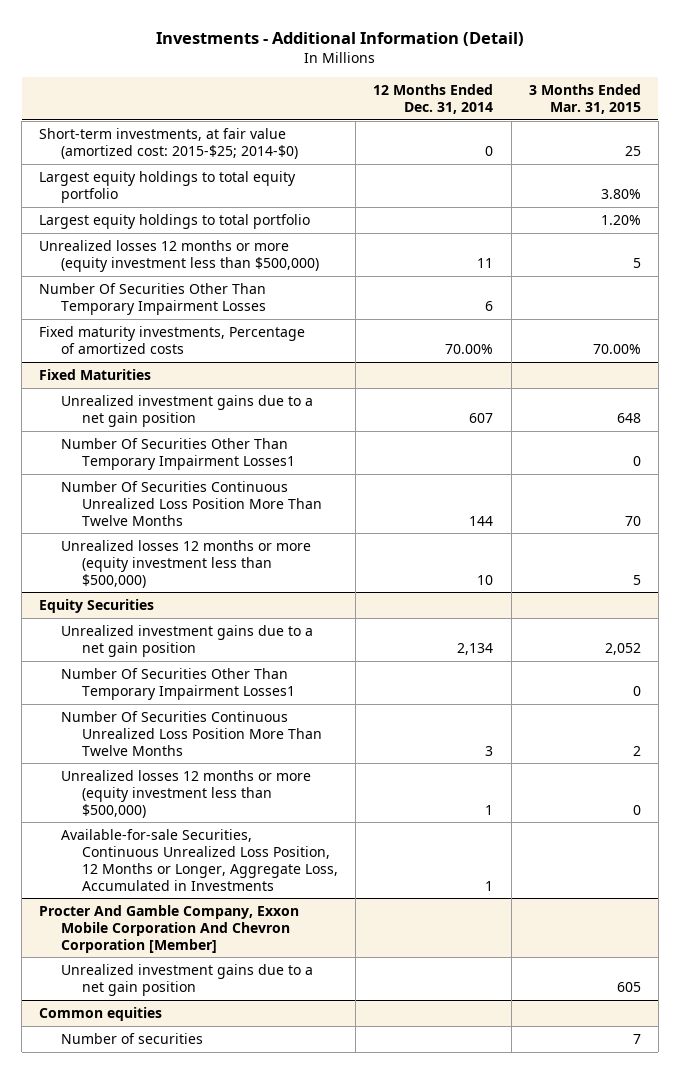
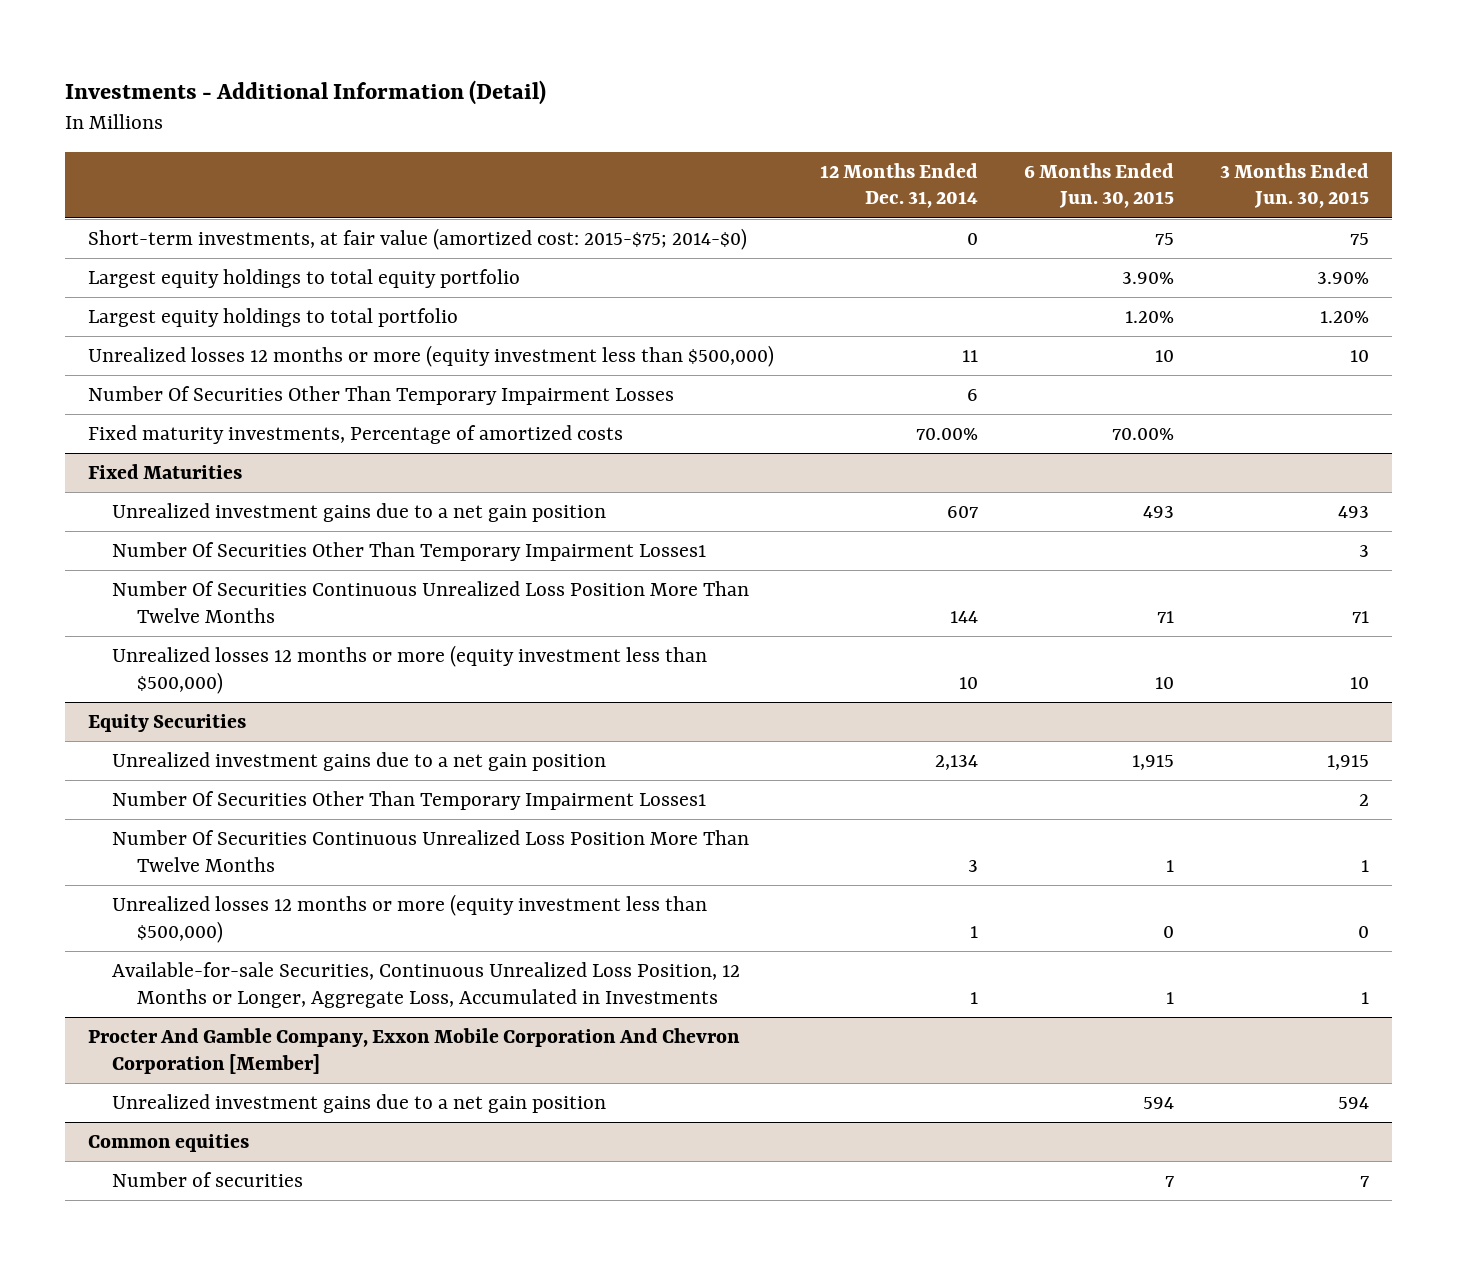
[528,84,641,114] 3 Months Ended Mar. 31, 2015 -> none
none -> [1024,162,1175,209] 6 Months Ended Jun. 30, 2015
none -> [1220,162,1370,209] 3 Months Ended Jun. 30, 2015
[39,127,298,159] Short-term investments, at fair value (amortized cost: 2015-$25; 2014-$0) -> [87,227,747,250] Short-term investments, at fair value (amortized cost: 2015-$75; 2014-$0)

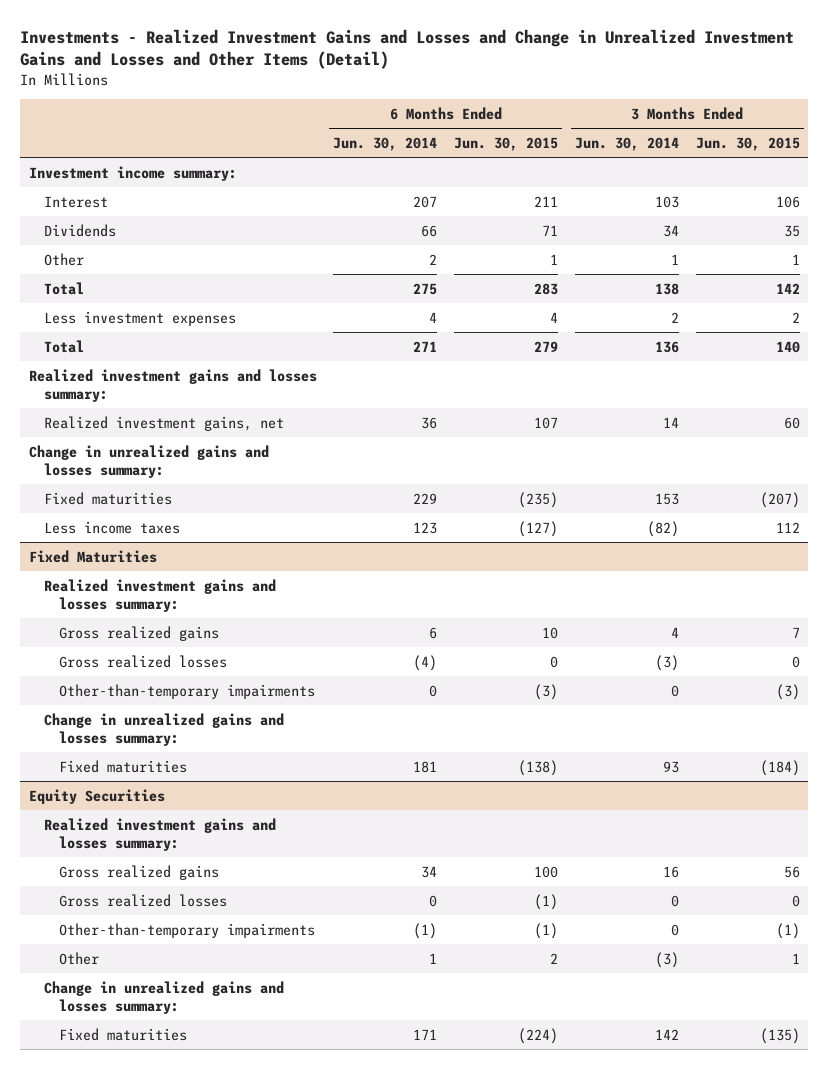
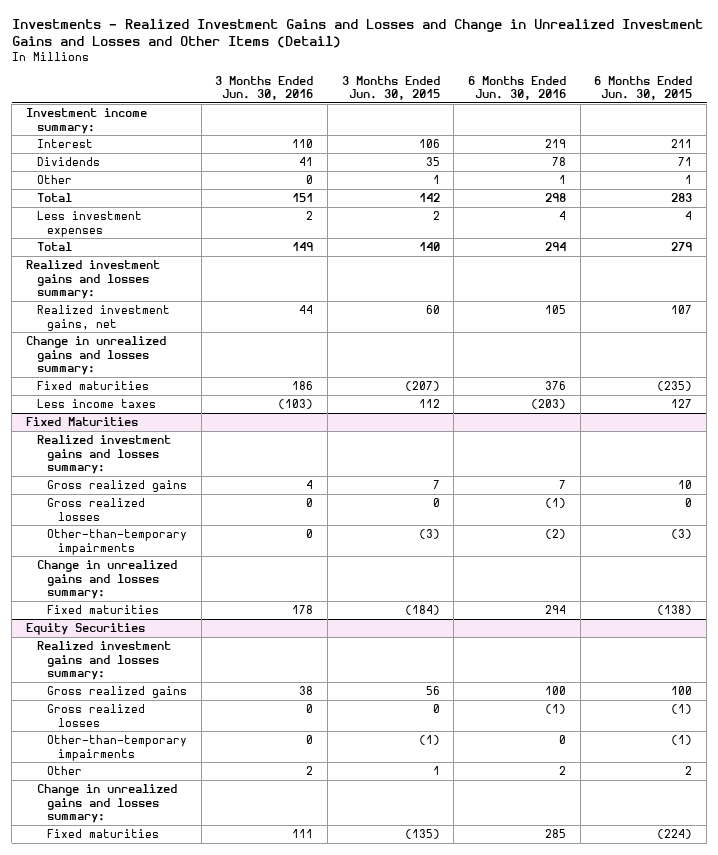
[333,136,438,151] Jun. 30, 2014 -> none
[574,136,679,151] Jun. 30, 2014 -> none
none -> [215,75,314,101] 3 Months Ended Jun. 30, 2016
none -> [468,75,567,101] 6 Months Ended Jun. 30, 2016
[518,520,559,537] (127) -> [671,399,693,409] 127

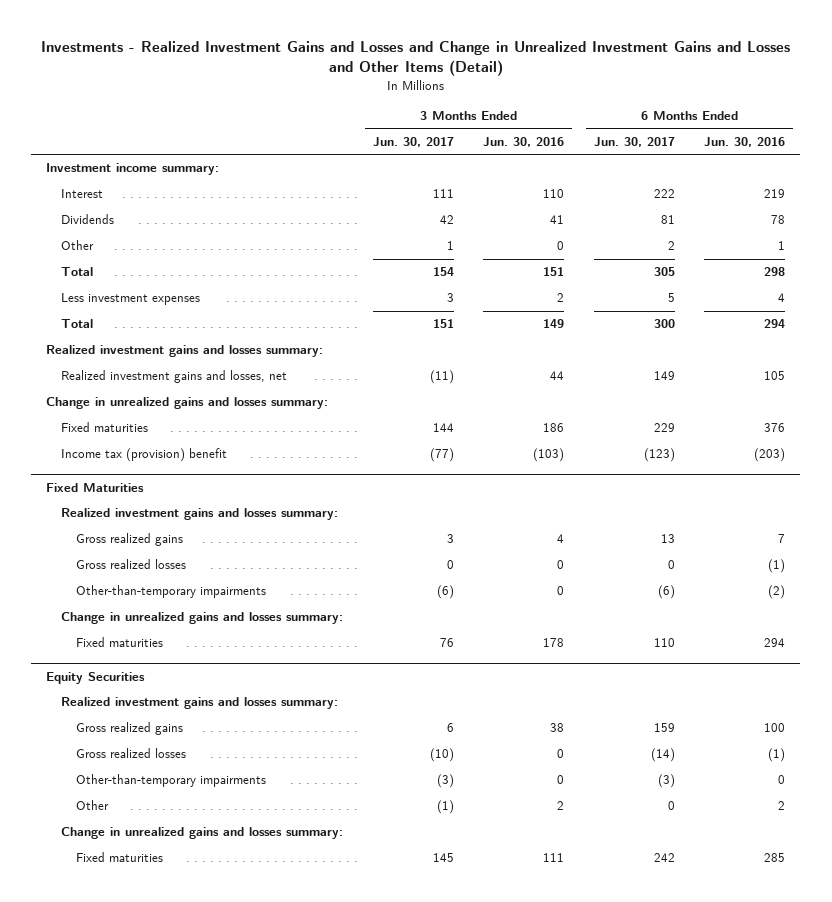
[341,75,440,101] 3 Months Ended Jun. 30, 2015 -> none
[594,75,693,101] 6 Months Ended Jun. 30, 2015 -> none
none -> [372,136,454,147] Jun. 30, 2017
none -> [593,136,675,147] Jun. 30, 2017
[36,305,170,331] Realized investment gains, net -> [61,370,288,384] Realized investment gains and losses, net
[36,399,156,409] Less income taxes -> [61,448,228,463] Income tax (provision) benefit

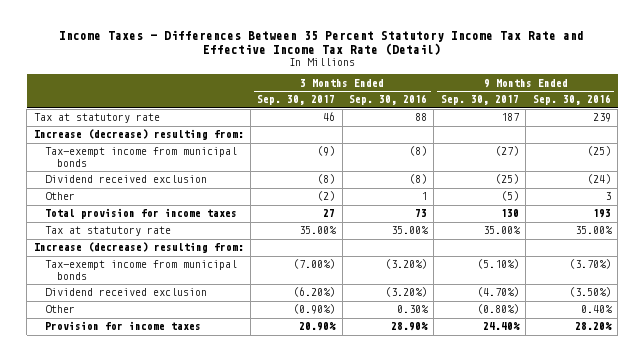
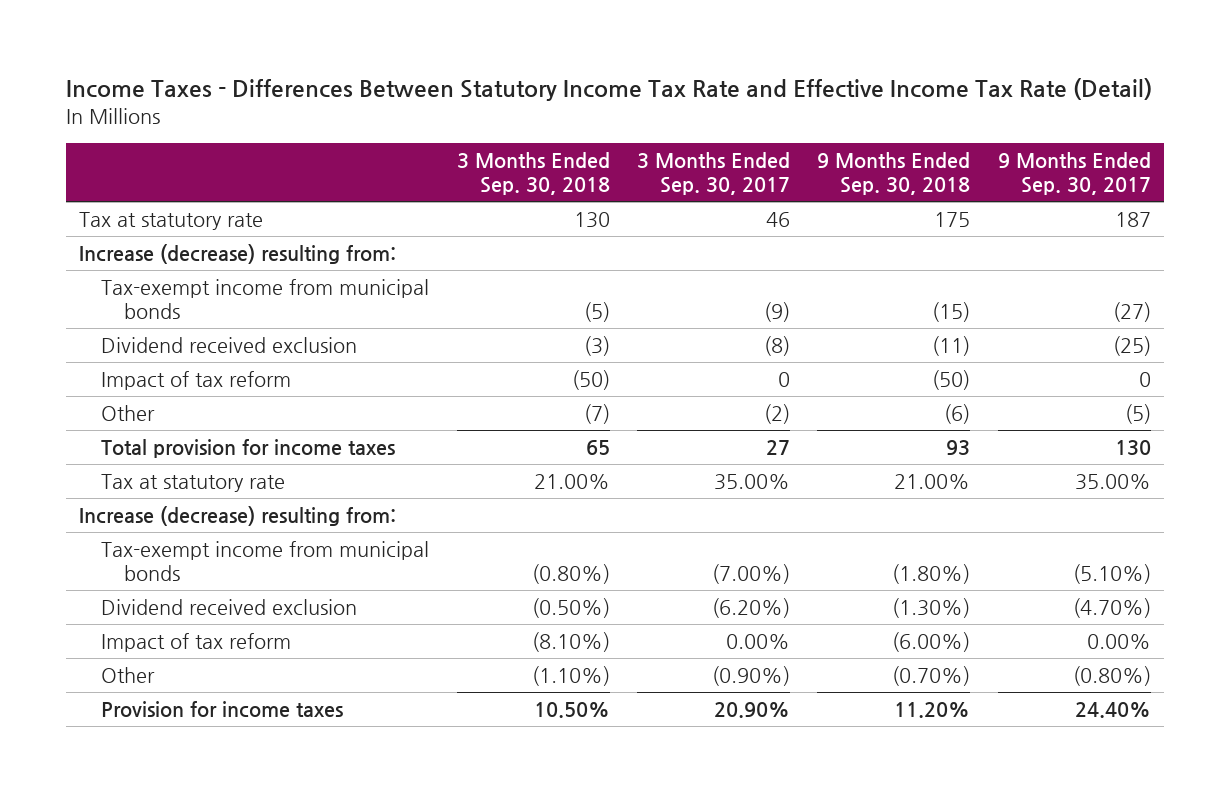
[59,30,585,55] Income Taxes - Differences Between 35 Percent Statutory Income Tax Rate and Effective Income Tax Rate (Detail) -> [65,78,1152,102] Income Taxes - Differences Between Statutory Income Tax Rate and Effective Income Tax Rate (Detail)
[349,94,428,106] Sep. 30, 2016 -> none
[532,94,611,106] Sep. 30, 2016 -> none
none -> [456,152,610,196] 3 Months Ended Sep. 30, 2018
none -> [817,152,971,196] 9 Months Ended Sep. 30, 2018
none -> [101,371,292,391] Impact of tax reform
none -> [101,633,292,653] Impact of tax reform

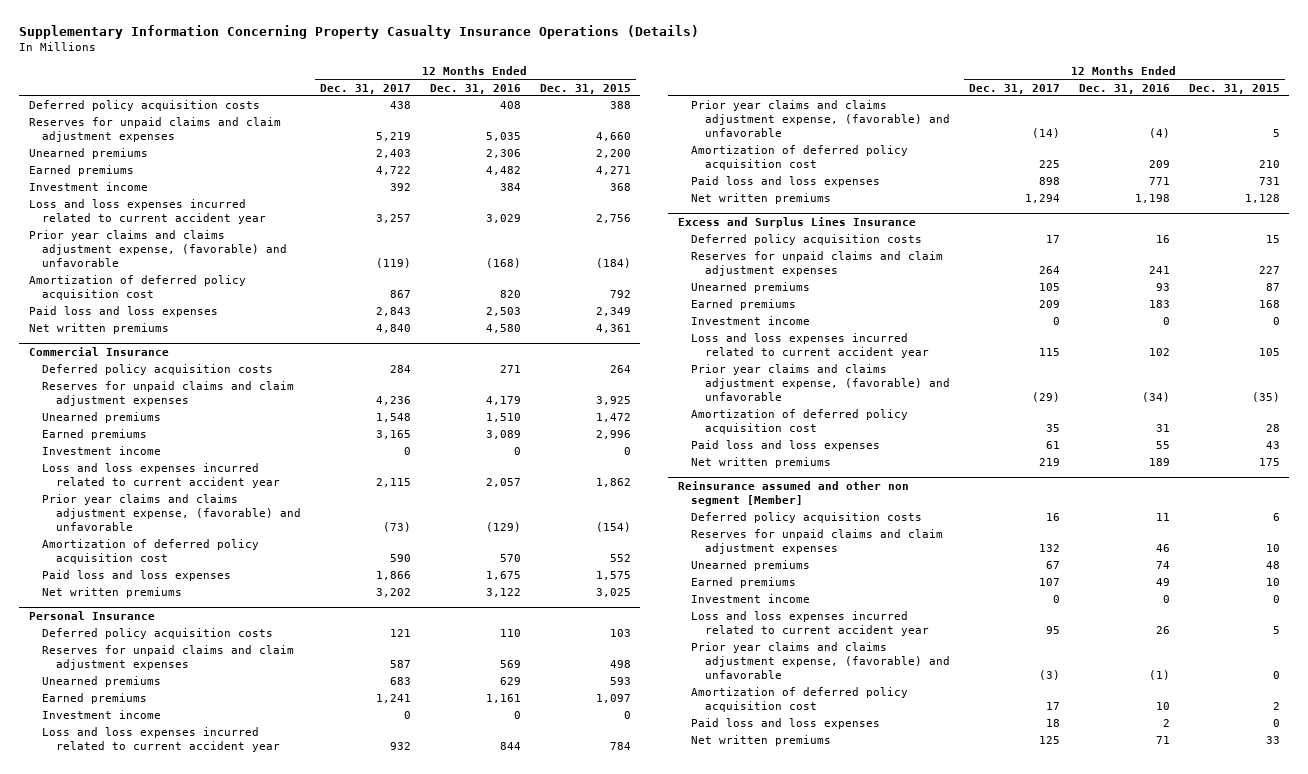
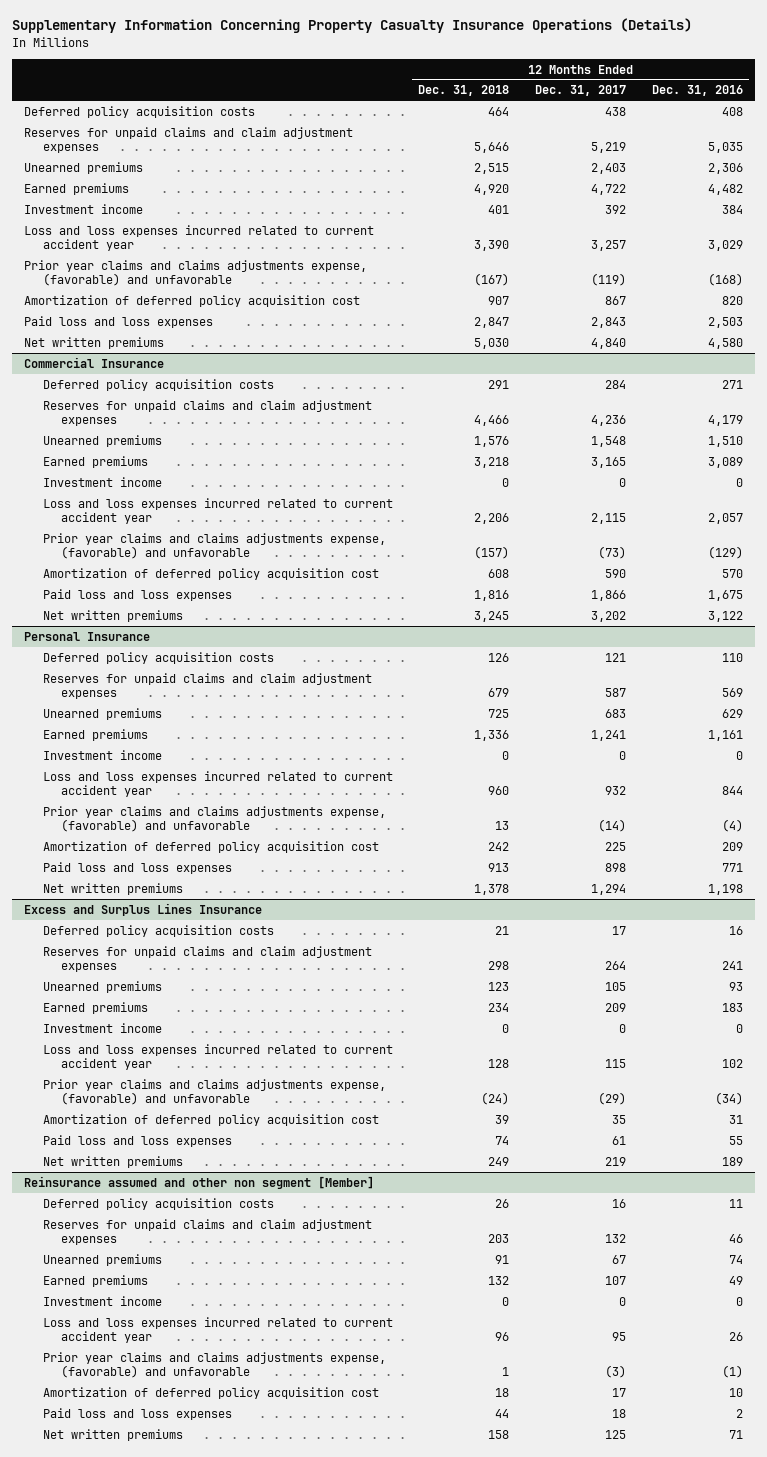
[539,83,631,94] Dec. 31, 2015 -> none
none -> [418,85,510,97] Dec. 31, 2018
[28,230,288,268] Prior year claims and claims adjustment expense, (favorable) and unfavorable -> [24,259,368,286] Prior year claims and claims adjustments expense, (favorable) and unfavorable
[42,494,301,532] Prior year claims and claims adjustment expense, (favorable) and unfavorable -> [42,532,386,559] Prior year claims and claims adjustments expense, (favorable) and unfavorable
[691,100,950,138] Prior year claims and claims adjustment expense, (favorable) and unfavorable -> [42,805,386,832] Prior year claims and claims adjustments expense, (favorable) and unfavorable
[691,364,950,402] Prior year claims and claims adjustment expense, (favorable) and unfavorable -> [42,1078,386,1105] Prior year claims and claims adjustments expense, (favorable) and unfavorable
[691,642,950,680] Prior year claims and claims adjustment expense, (favorable) and unfavorable -> [42,1351,386,1378] Prior year claims and claims adjustments expense, (favorable) and unfavorable

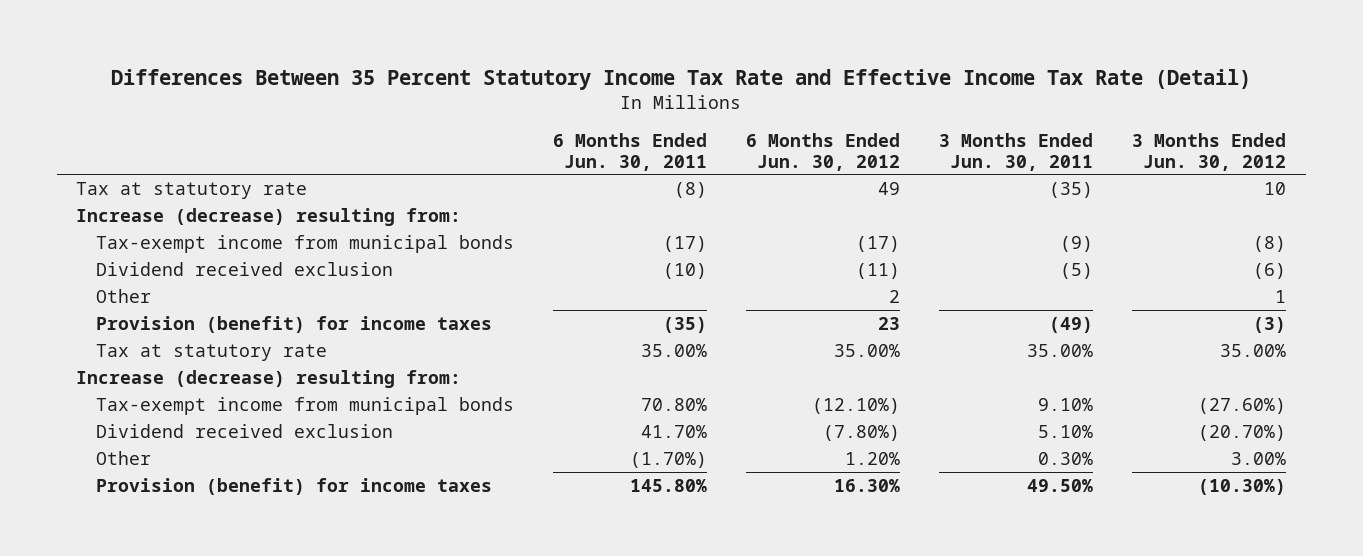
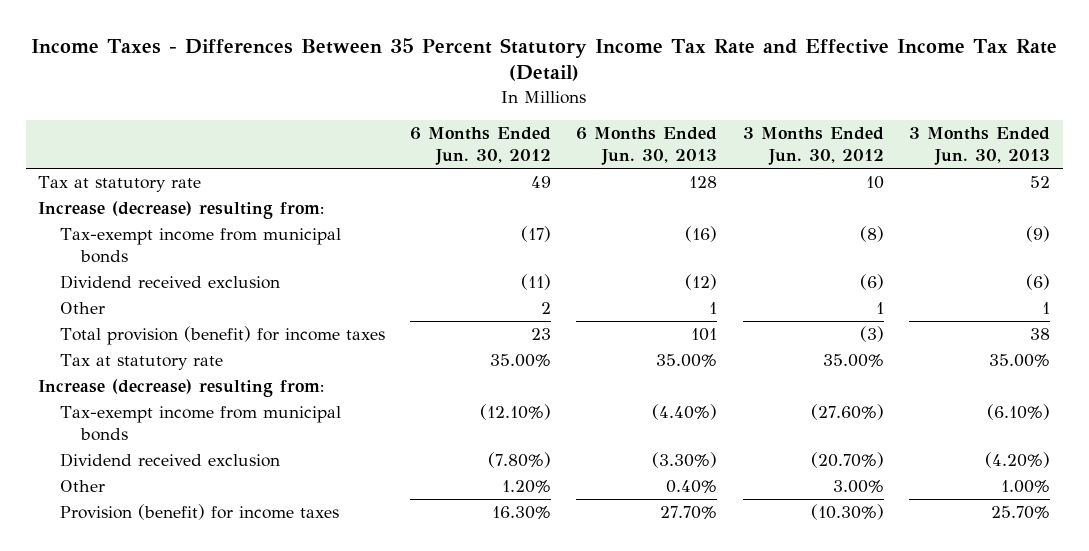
[111,68,1252,90] Differences Between 35 Percent Statutory Income Tax Rate and Effective Income Tax Rate (Detail) -> [31,37,1058,82] Income Taxes - Differences Between 35 Percent Statutory Income Tax Rate and Effective Income Tax Rate (Detail)
[553,132,708,171] 6 Months Ended Jun. 30, 2011 -> none
[939,132,1094,171] 3 Months Ended Jun. 30, 2011 -> none
none -> [576,127,718,165] 6 Months Ended Jun. 30, 2013
none -> [909,127,1051,165] 3 Months Ended Jun. 30, 2013
[96,315,493,333] Provision (benefit) for income taxes -> [59,325,385,345] Total provision (benefit) for income taxes

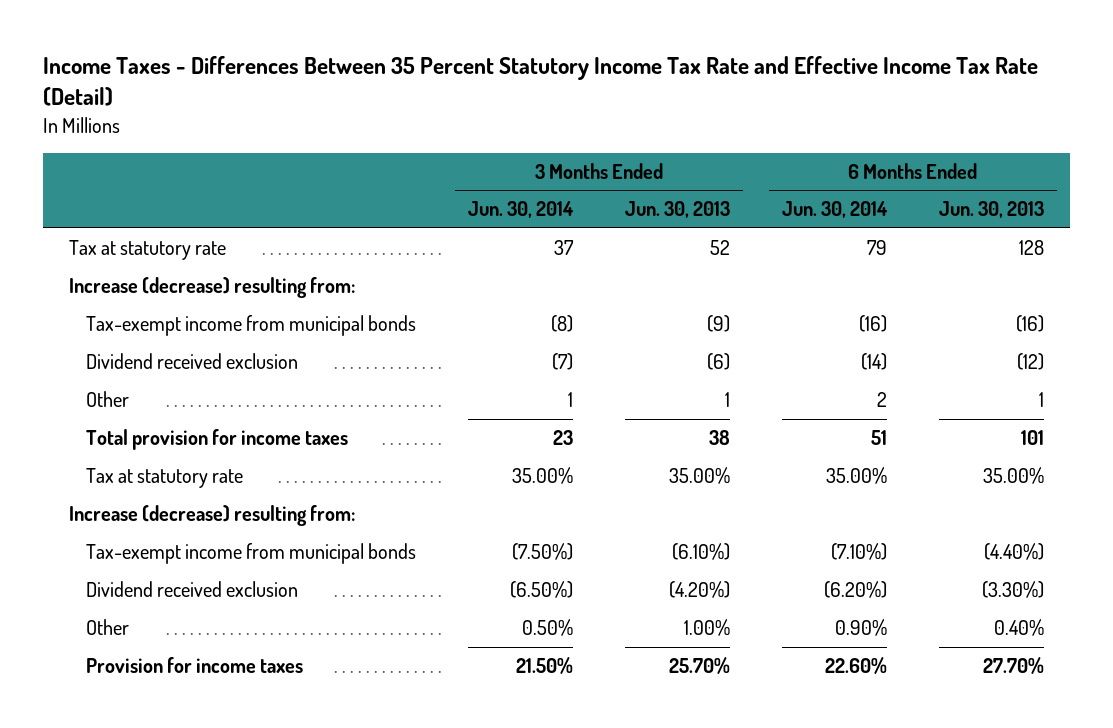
[410,127,552,165] 6 Months Ended Jun. 30, 2012 -> none
[742,127,884,165] 3 Months Ended Jun. 30, 2012 -> none
none -> [467,201,574,219] Jun. 30, 2014
none -> [781,201,888,219] Jun. 30, 2014
[59,325,385,345] Total provision (benefit) for income taxes -> [86,429,349,451] Total provision for income taxes
[59,503,339,520] Provision (benefit) for income taxes -> [86,657,304,674] Provision for income taxes

